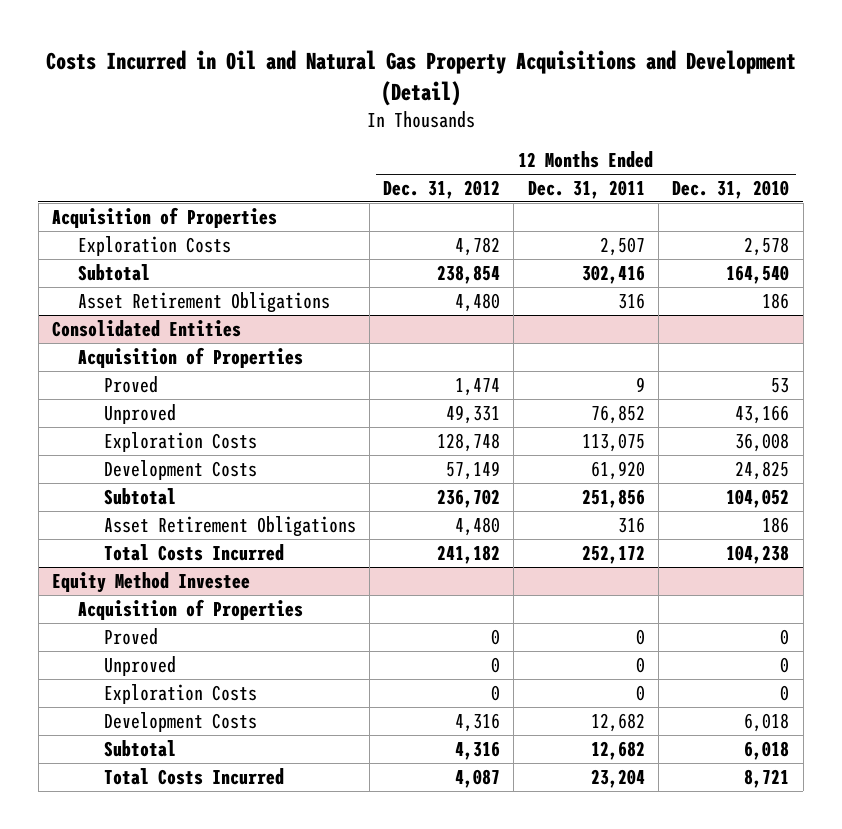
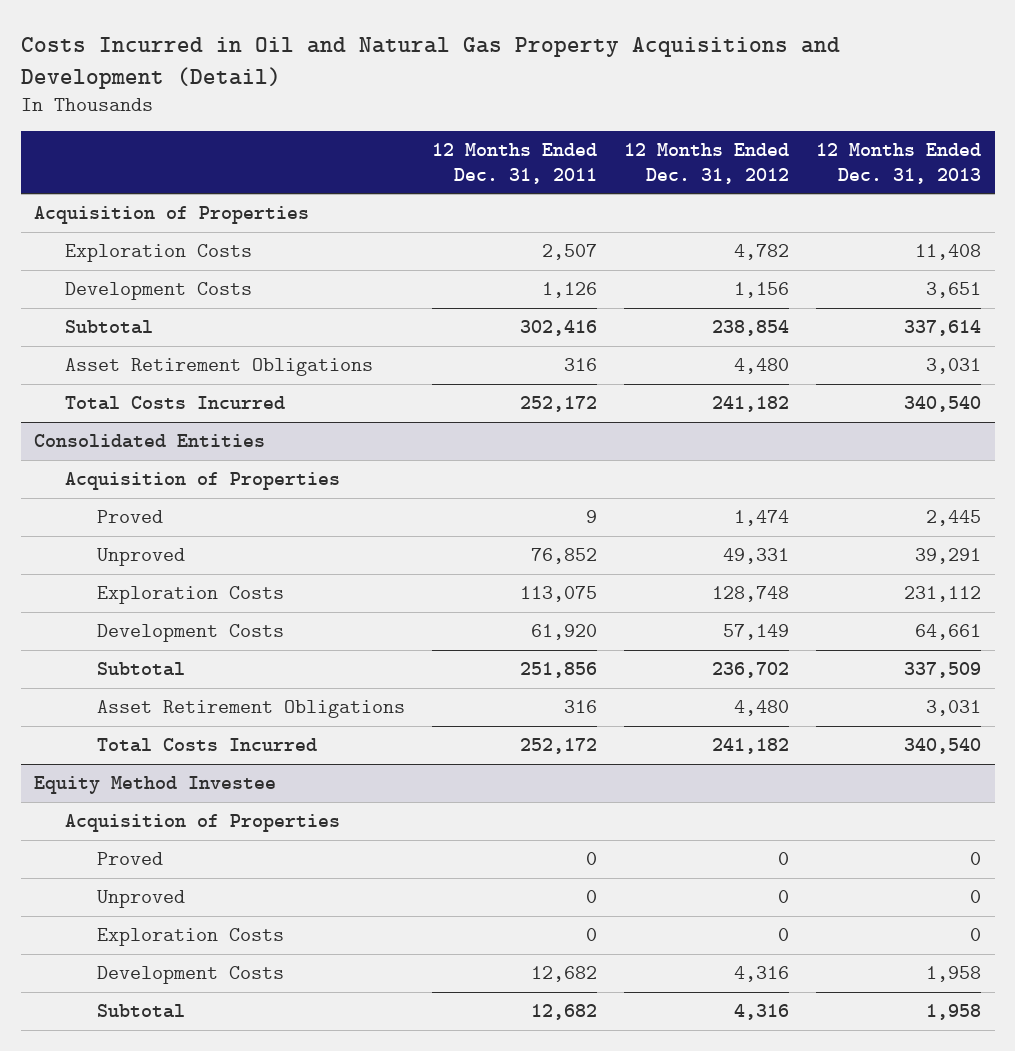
[672,180,790,200] Dec. 31, 2010 -> none
none -> [816,143,982,184] 12 Months Ended Dec. 31, 2013
none -> [65,282,253,301] Development Costs
none -> [65,396,286,411] Total Costs Incurred
[103,767,284,785] Total Costs Incurred -> none

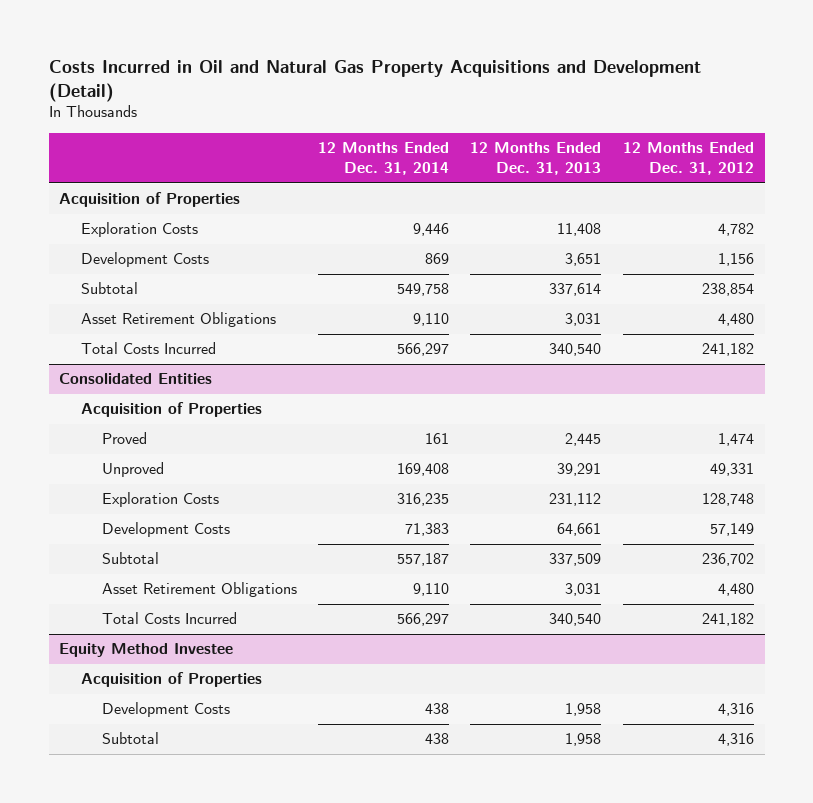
[431,143,597,184] 12 Months Ended Dec. 31, 2011 -> none
none -> [318,142,450,176] 12 Months Ended Dec. 31, 2014
[96,852,163,866] Proved -> none
[96,890,185,909] Unproved -> none
[96,928,284,947] Exploration Costs -> none

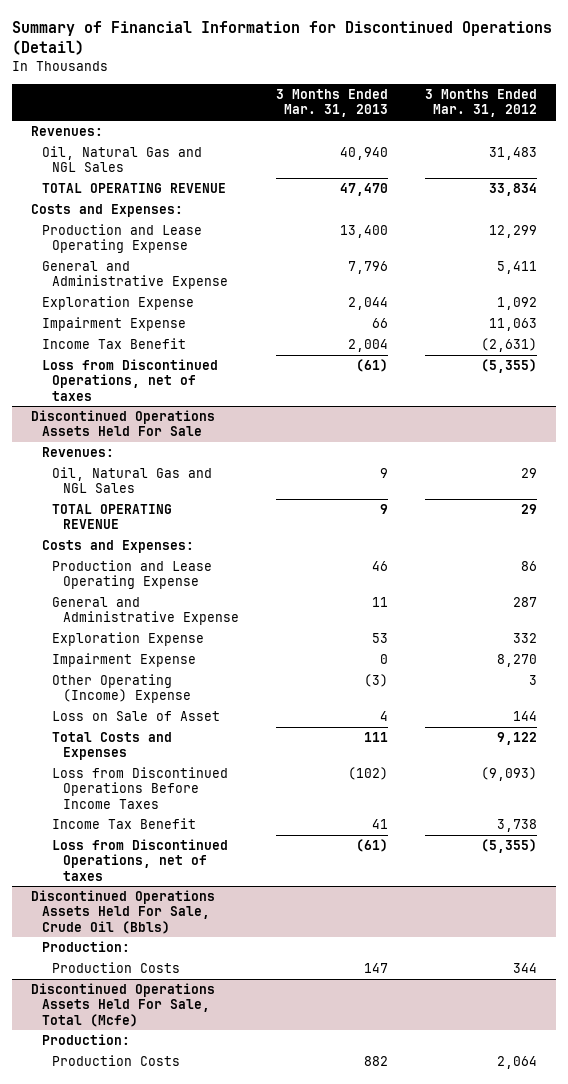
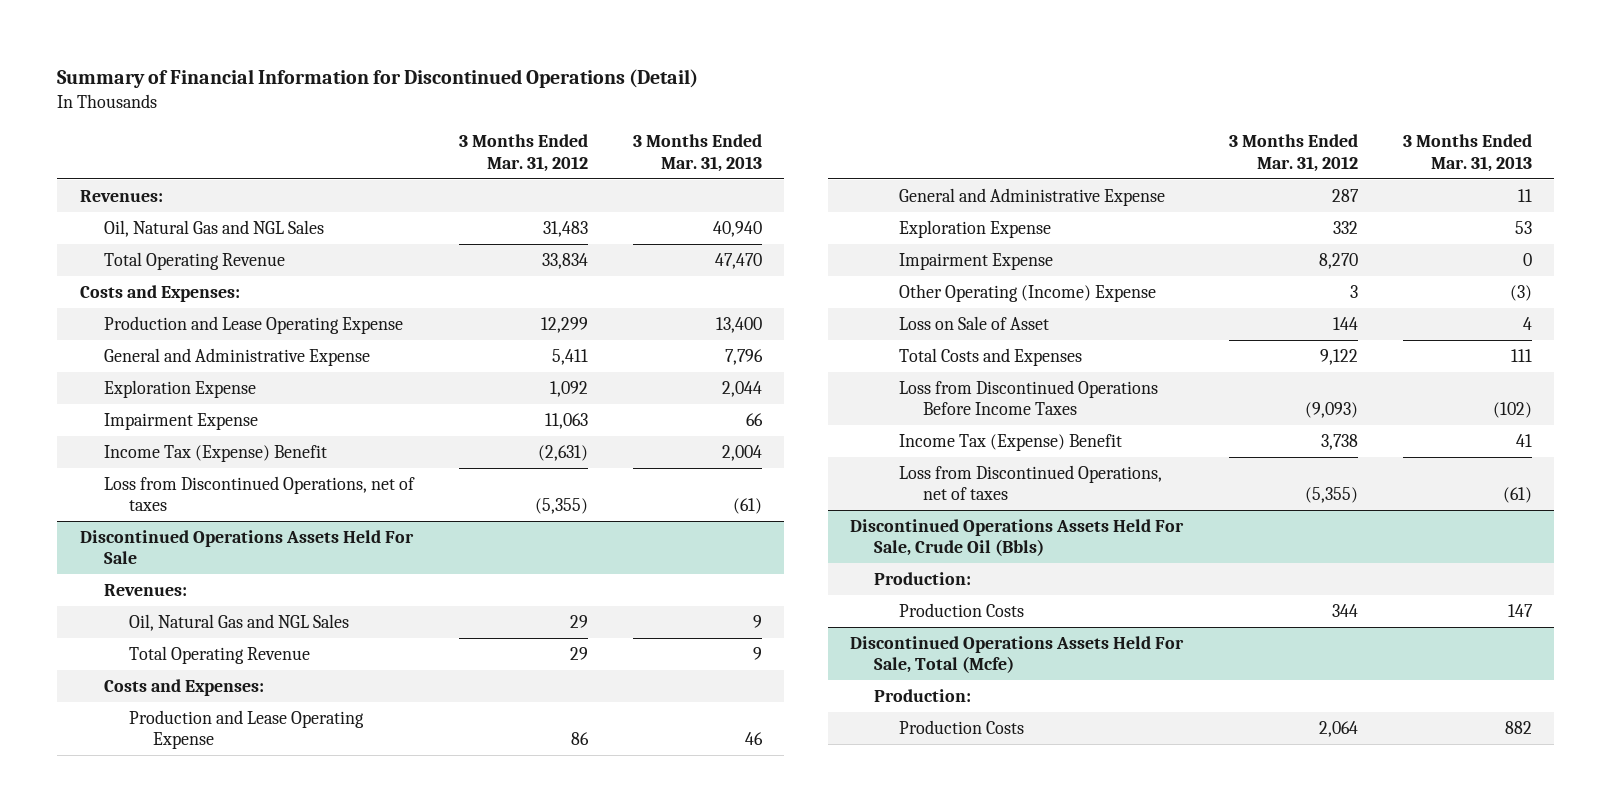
[41,183,226,194] TOTAL OPERATING REVENUE -> [104,251,286,270] Total Operating Revenue
[41,338,186,350] Income Tax Benefit -> [104,444,328,462] Income Tax (Expense) Benefit
[52,504,173,530] TOTAL OPERATING REVENUE -> [128,645,310,664] Total Operating Revenue
[52,818,197,830] Income Tax Benefit -> [898,433,1122,451] Income Tax (Expense) Benefit

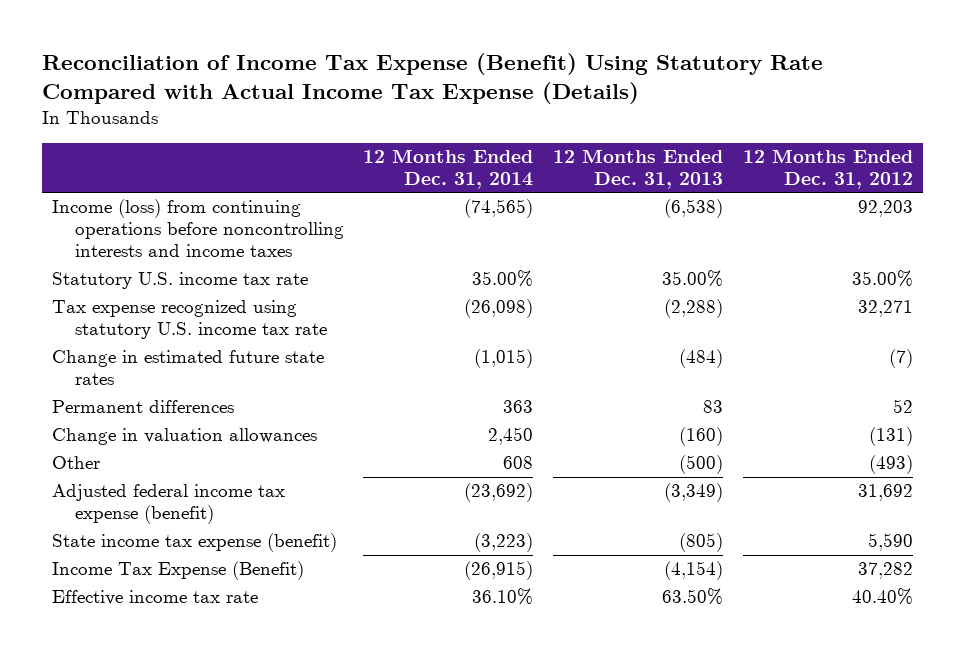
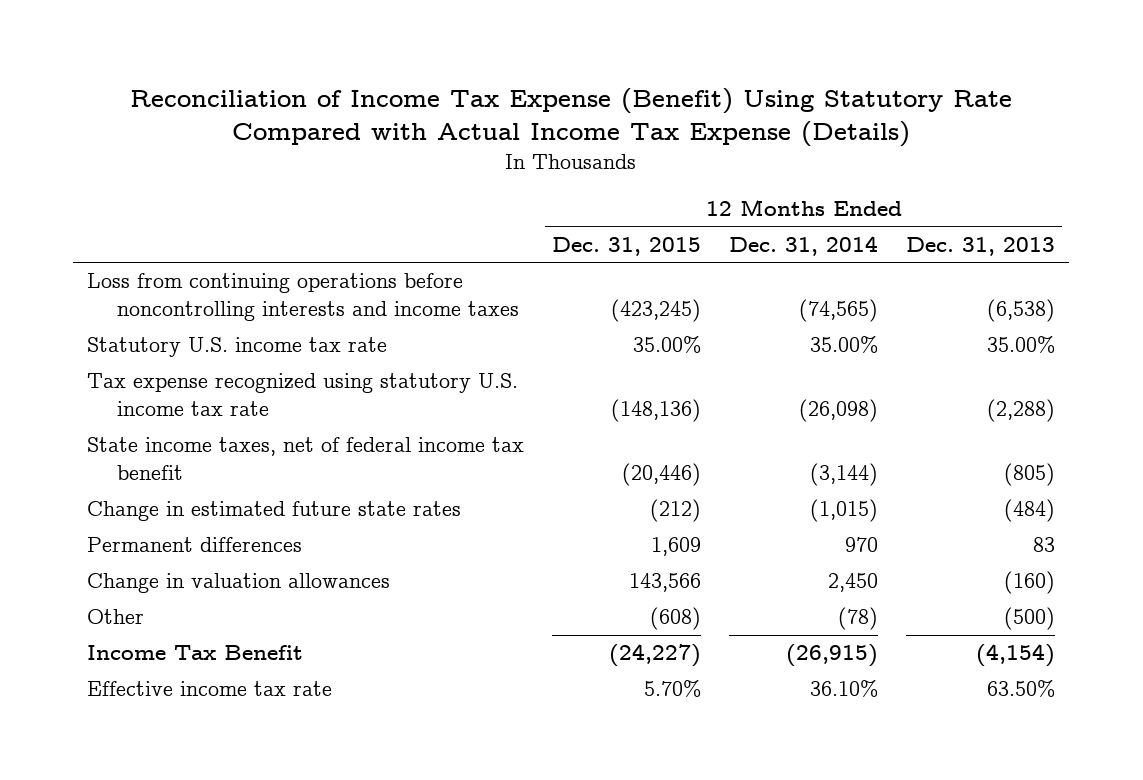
[742,148,913,189] 12 Months Ended Dec. 31, 2012 -> none
none -> [552,236,702,256] Dec. 31, 2015
[51,199,344,258] Income (loss) from continuing operations before noncontrolling interests and income taxes -> [87,273,520,322] Loss from continuing operations before noncontrolling interests and income taxes
none -> [87,437,525,481] State income taxes, net of federal income tax benefit
[503,400,534,414] 363 -> [845,537,879,553] 970
[51,484,285,525] Adjusted federal income tax expense (benefit) -> none
[51,533,337,553] State income tax expense (benefit) -> none
[503,456,534,470] 608 -> [838,607,879,631] (78)
[51,561,304,581] Income Tax Expense (Benefit) -> [87,645,304,661] Income Tax Benefit

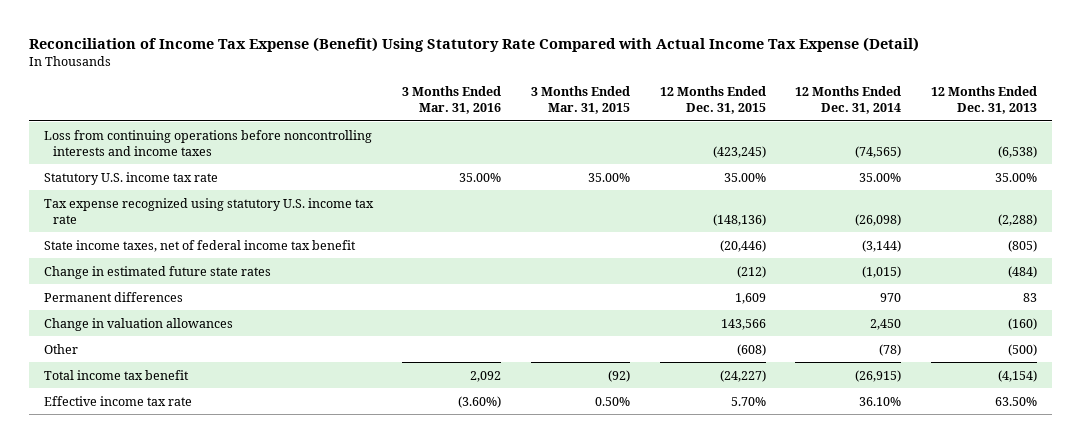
[130,87,1013,148] Reconciliation of Income Tax Expense (Benefit) Using Statutory Rate Compared with Actual Income Tax Expense (Details) -> [29,36,920,52] Reconciliation of Income Tax Expense (Benefit) Using Statutory Rate Compared with Actual Income Tax Expense (Detail)
none -> [402,86,502,115] 3 Months Ended Mar. 31, 2016
none -> [531,86,631,115] 3 Months Ended Mar. 31, 2015
[87,645,304,661] Income Tax Benefit -> [43,369,189,380] Total income tax benefit

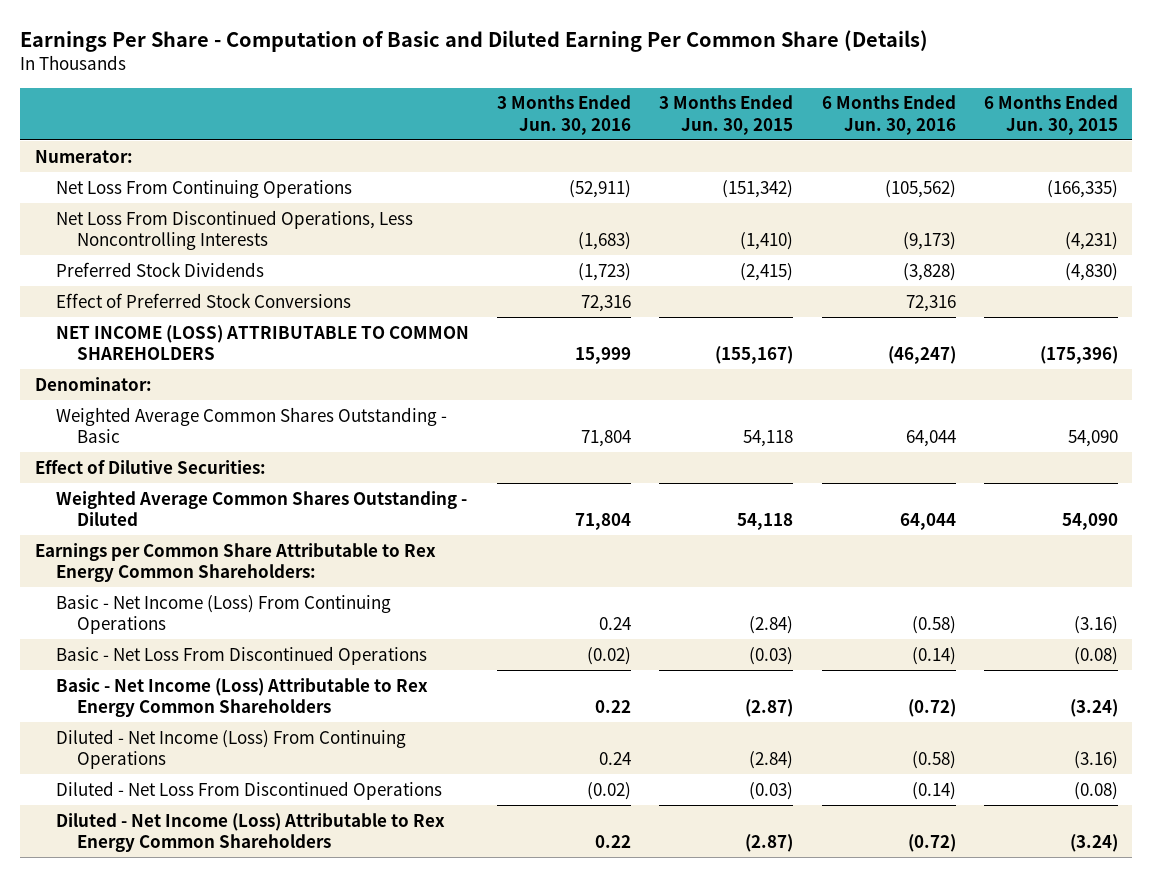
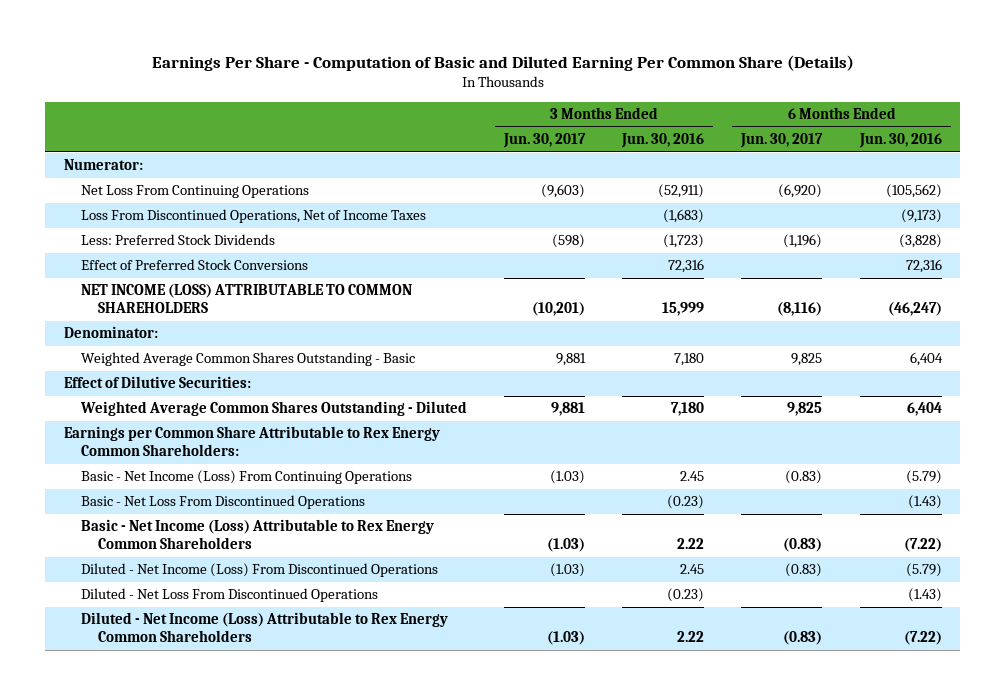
[659,95,794,135] 3 Months Ended Jun. 30, 2015 -> none
[983,95,1118,135] 6 Months Ended Jun. 30, 2015 -> none
none -> [502,133,586,149] Jun. 30, 2017
none -> [740,133,824,149] Jun. 30, 2017
[55,209,413,250] Net Loss From Discontinued Operations, Less Noncontrolling Interests -> [80,209,426,224] Loss From Discontinued Operations, Net of Income Taxes
[55,261,264,277] Preferred Stock Dividends -> [80,234,275,246] Less: Preferred Stock Dividends
[580,429,631,447] 71,804 -> [674,353,705,367] 7,180
[905,429,956,447] 64,044 -> [909,352,943,367] 6,404
[574,512,631,530] 71,804 -> [671,402,705,417] 7,180
[899,512,956,530] 64,044 -> [906,402,942,417] 6,404
[598,616,631,630] 0.24 -> [680,471,705,482] 2.45
[911,615,956,634] (0.58) -> [905,470,942,485] (5.79)
[586,646,631,665] (0.02) -> [667,495,705,510] (0.23)
[911,646,956,665] (0.14) -> [907,495,942,510] (1.43)
[594,699,631,713] 0.22 -> [677,538,705,550] 2.22
[907,698,956,717] (0.72) -> [903,538,942,553] (7.22)
[55,728,406,769] Diluted - Net Income (Loss) From Continuing Operations -> [80,563,438,578] Diluted - Net Income (Loss) From Discontinued Operations
[598,751,631,765] 0.24 -> [680,564,705,575] 2.45
[911,750,956,769] (0.58) -> [905,563,942,578] (5.79)
[586,781,631,800] (0.02) -> [667,588,705,603] (0.23)
[911,781,956,800] (0.14) -> [907,588,942,603] (1.43)
[594,834,631,848] 0.22 -> [677,631,705,643] 2.22
[907,833,956,852] (0.72) -> [903,631,942,646] (7.22)

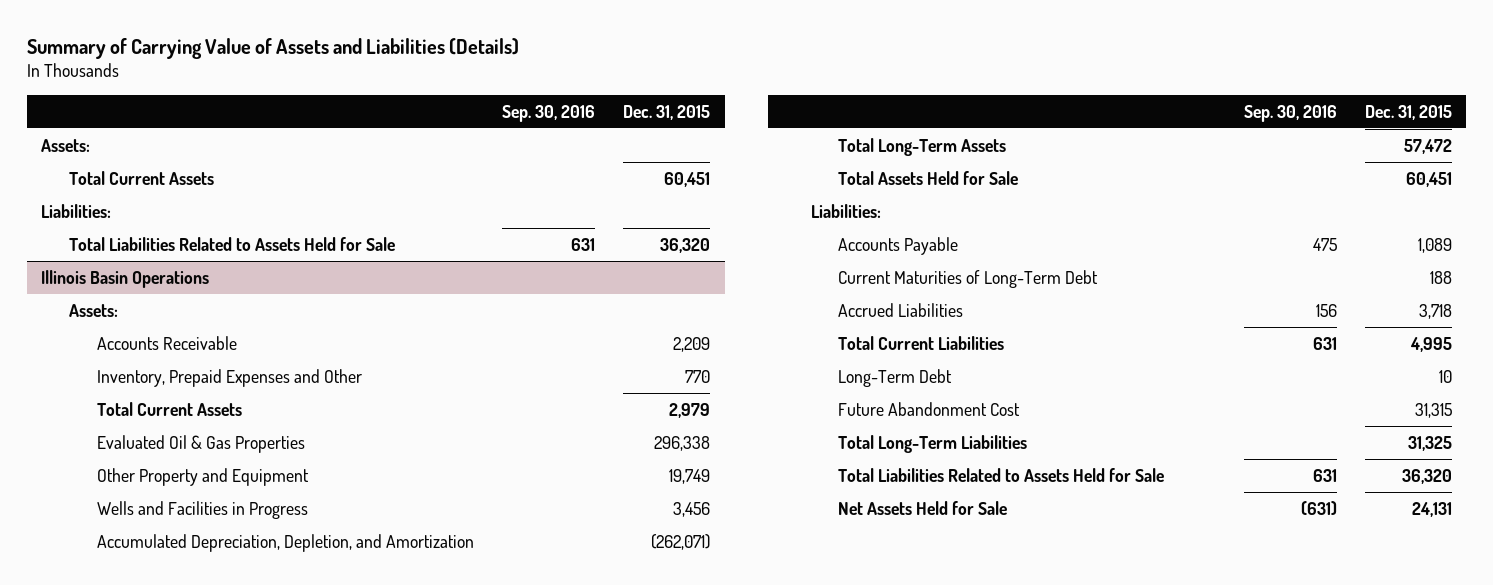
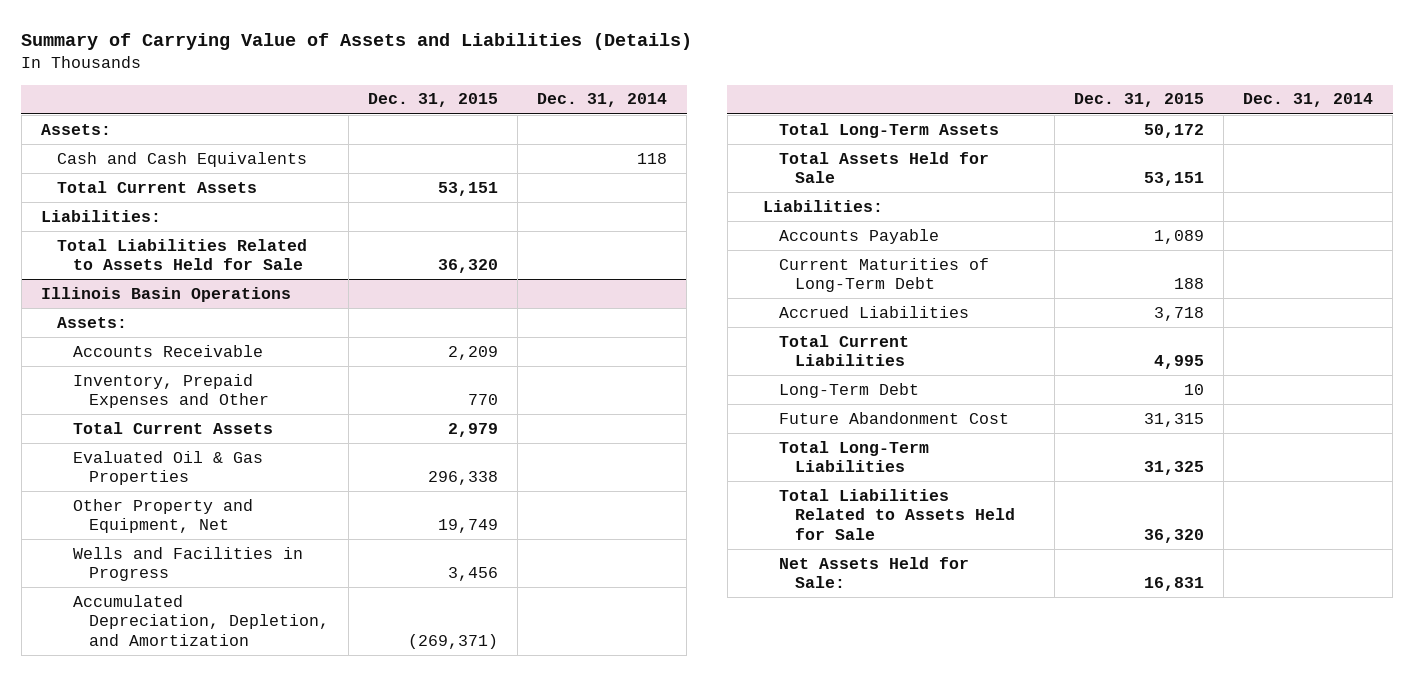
[502,104,596,122] Sep. 30, 2016 -> none
none -> [537,93,668,108] Dec. 31, 2014
none -> [56,151,307,167] Cash and Cash Equivalents
[664,171,711,187] 60,451 -> [438,181,499,196] 53,151
[96,467,309,486] Other Property and Equipment -> [73,498,254,534] Other Property and Equipment, Net
[651,533,711,550] (262,071) -> [408,633,499,649] (269,371)
[1404,138,1453,154] 57,472 -> [1144,123,1205,138] 50,172
[1406,171,1453,187] 60,451 -> [1144,172,1205,187] 53,151
[838,500,1008,515] Net Assets Held for Sale -> [779,556,970,589] Net Assets Held for Sale:
[1412,501,1453,517] 24,131 -> [1144,577,1205,592] 16,831

